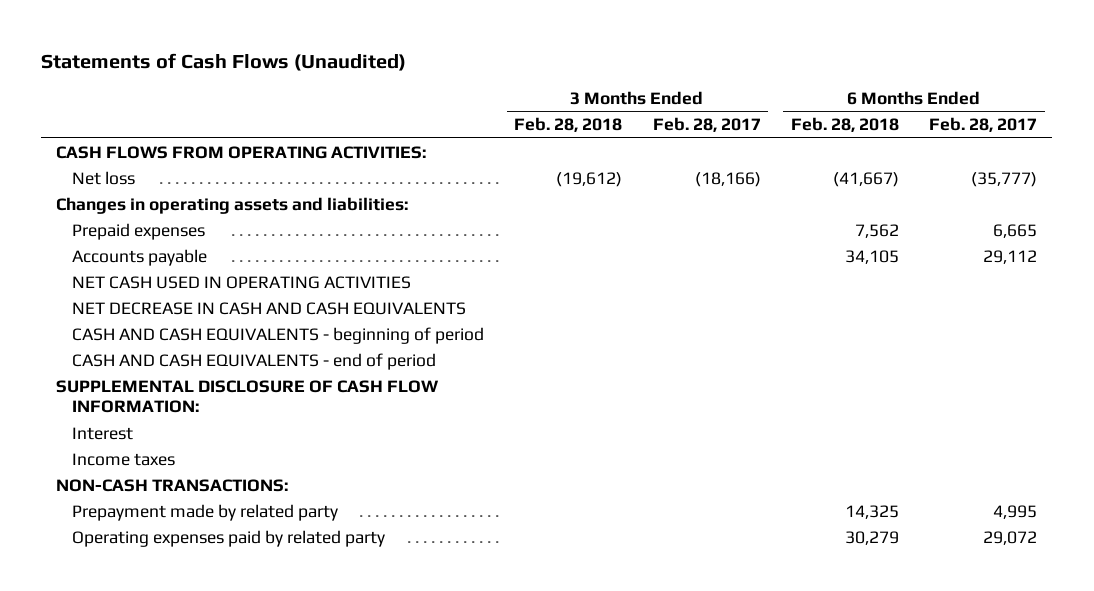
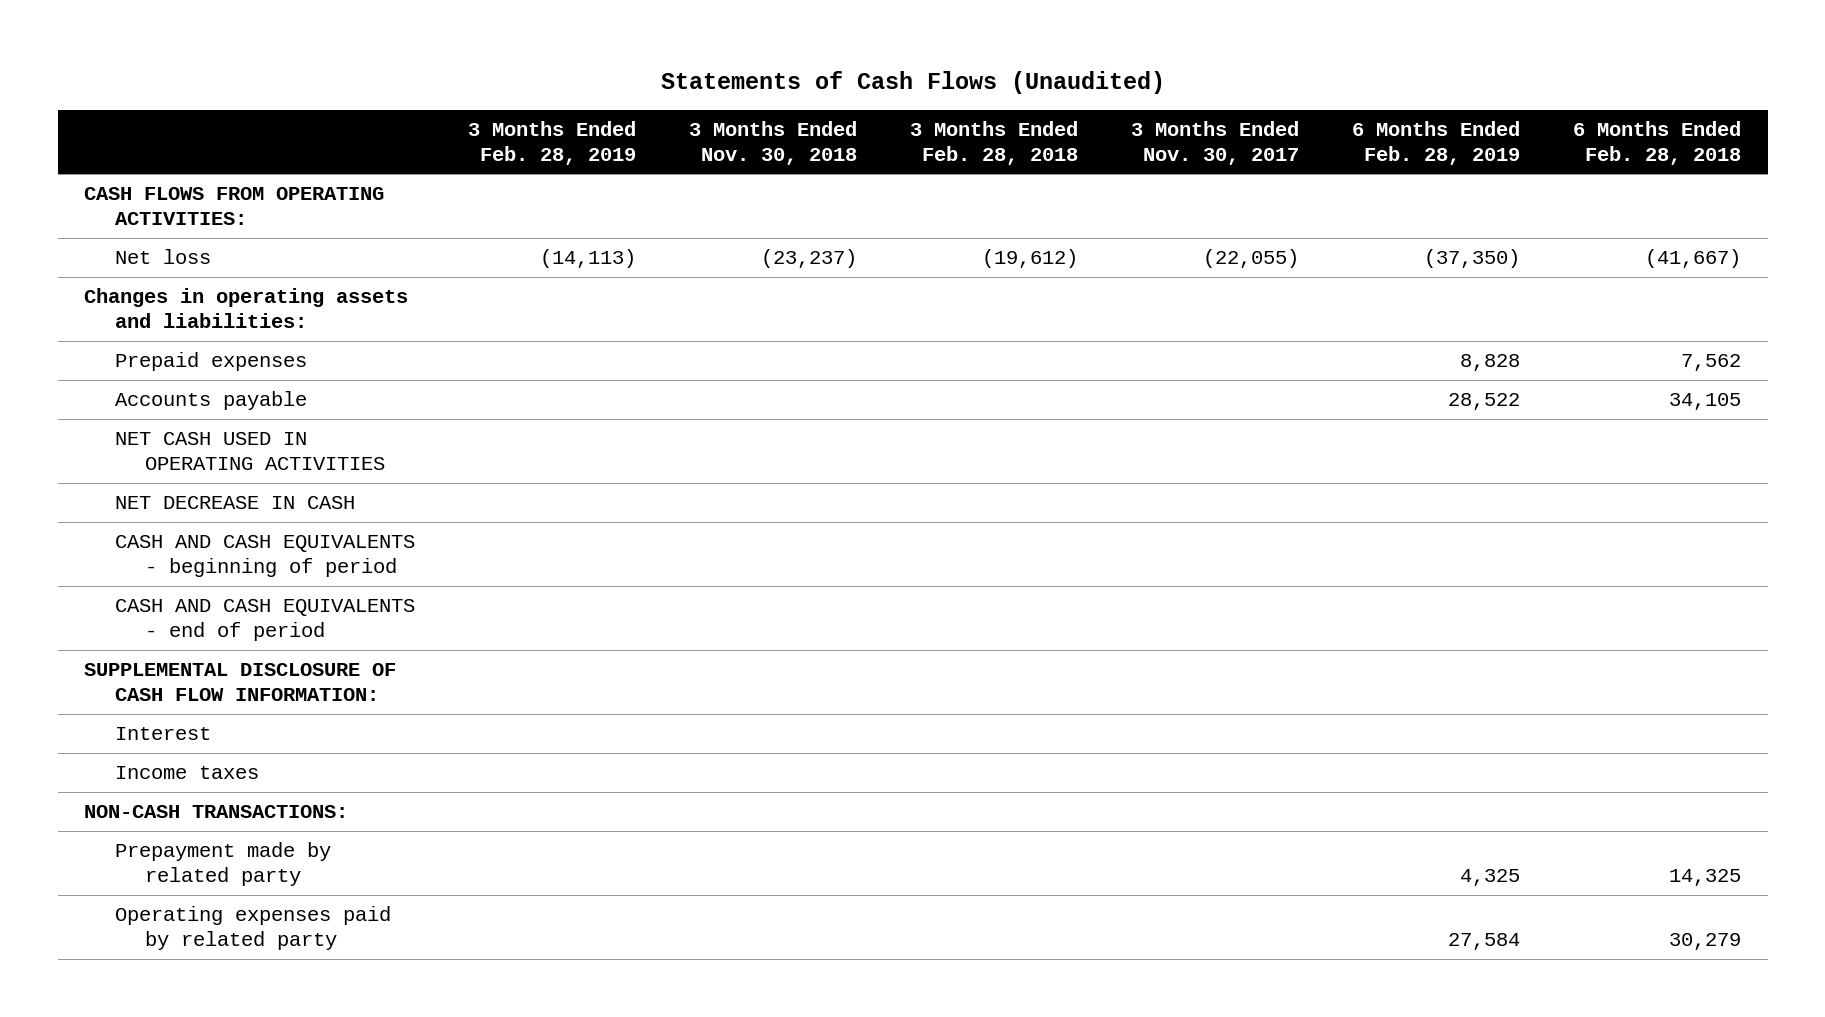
[652,117,761,133] Feb. 28, 2017 -> none
[929,117,1038,133] Feb. 28, 2017 -> none
none -> [467,120,636,165] 3 Months Ended Feb. 28, 2019
none -> [688,120,857,165] 3 Months Ended Nov. 30, 2018
none -> [1130,120,1299,165] 3 Months Ended Nov. 30, 2017
none -> [1351,120,1520,165] 6 Months Ended Feb. 28, 2019
[71,301,466,315] NET DECREASE IN CASH AND CASH EQUIVALENTS -> [114,495,355,509] NET DECREASE IN CASH

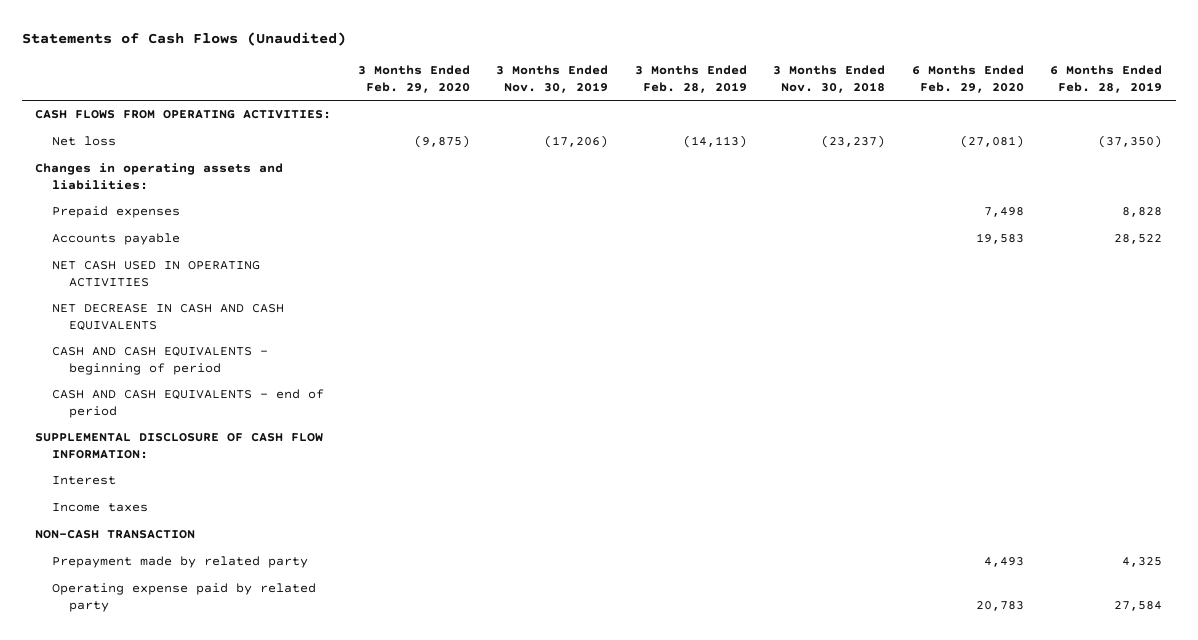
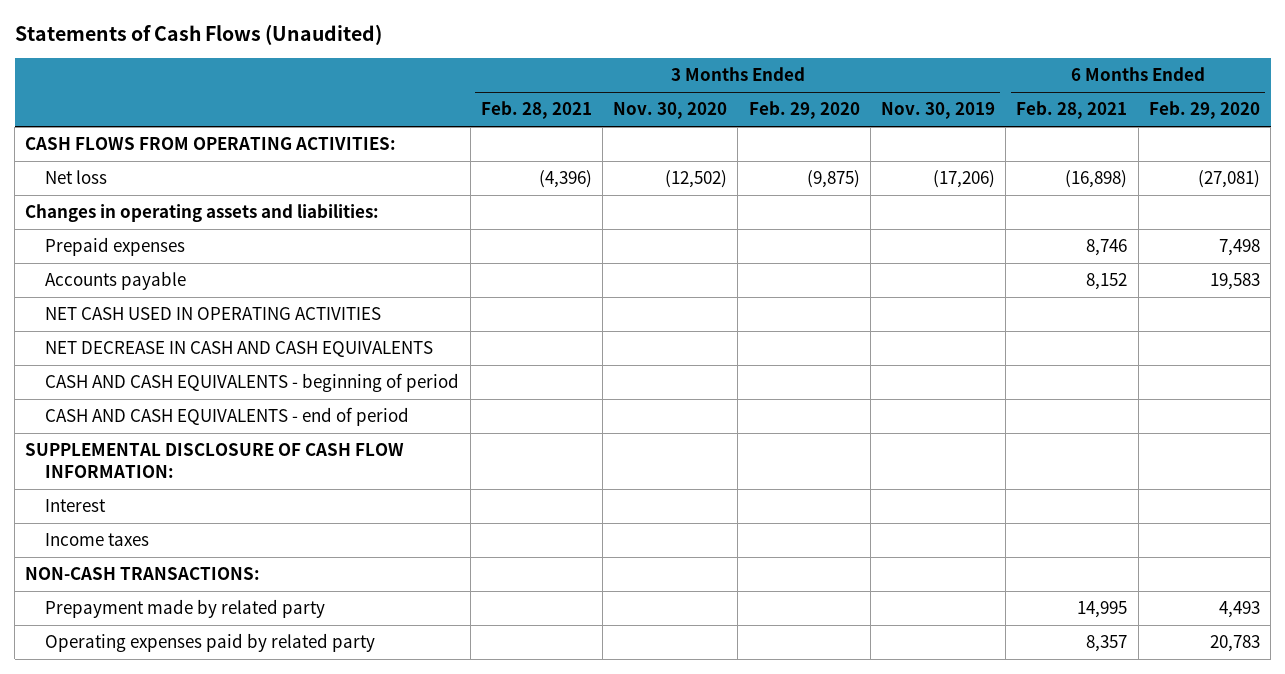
[634,65,747,93] 3 Months Ended Feb. 28, 2019 -> none
[773,65,886,93] 3 Months Ended Nov. 30, 2018 -> none
[1050,65,1163,93] 6 Months Ended Feb. 28, 2019 -> none
none -> [480,101,592,120] Feb. 28, 2021
none -> [613,102,728,120] Nov. 30, 2020
none -> [1016,101,1128,120] Feb. 28, 2021
[35,530,196,540] NON-CASH TRANSACTION -> [25,567,261,581] NON-CASH TRANSACTIONS:
[52,583,317,612] Operating expense paid by related party -> [45,633,376,653] Operating expenses paid by related party

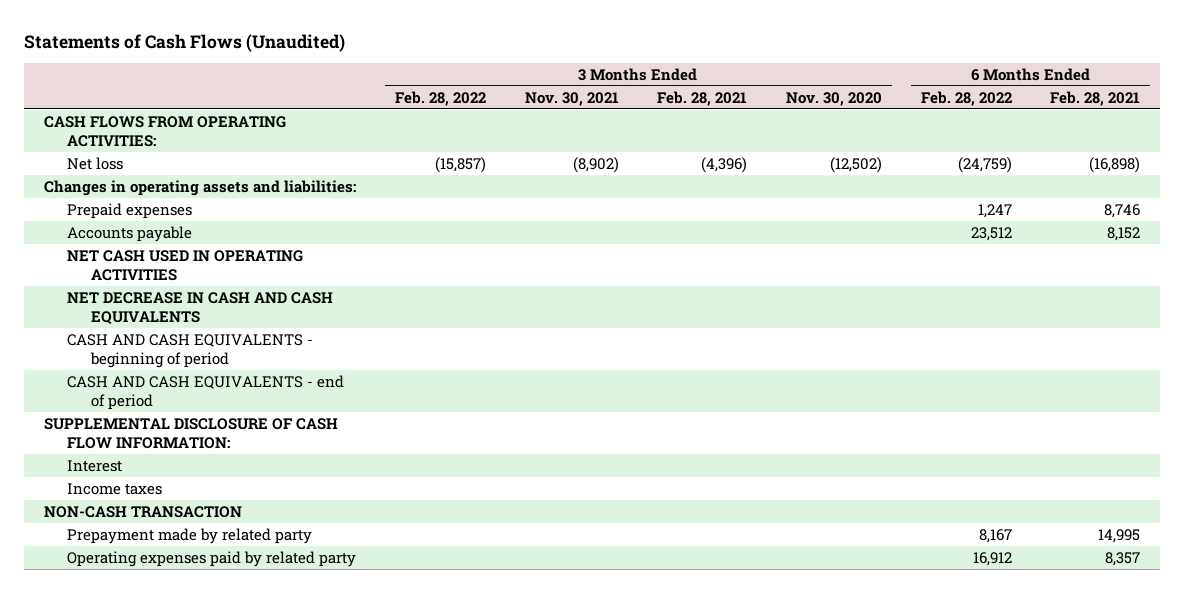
[748,101,860,120] Feb. 29, 2020 -> none
[881,102,996,120] Nov. 30, 2019 -> none
[1148,101,1260,120] Feb. 29, 2020 -> none
none -> [394,90,486,106] Feb. 28, 2022
none -> [524,91,619,106] Nov. 30, 2021
none -> [920,90,1012,106] Feb. 28, 2022
[25,567,261,581] NON-CASH TRANSACTIONS: -> [43,505,242,518] NON-CASH TRANSACTION

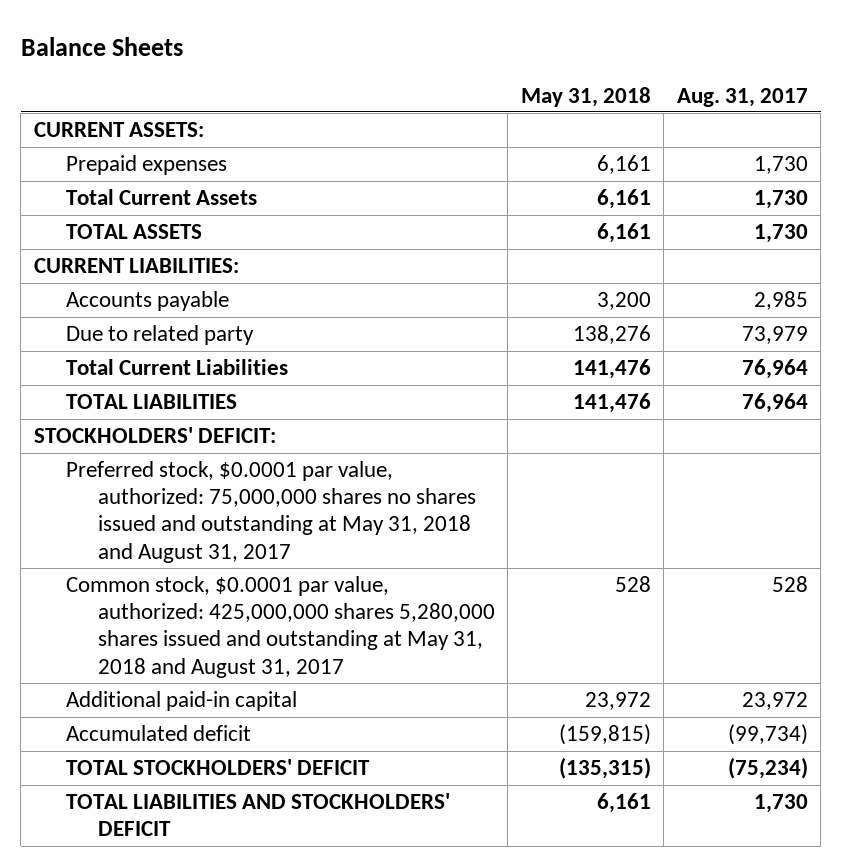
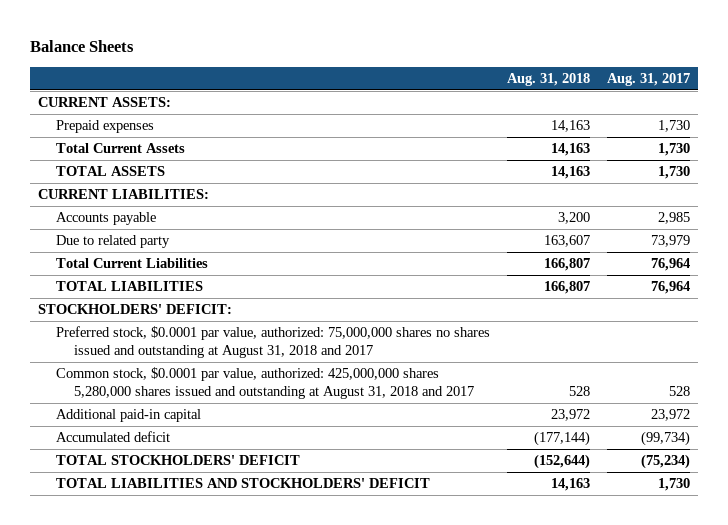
[520,86,651,107] May 31, 2018 -> none
none -> [507,72,591,86] Aug. 31, 2018
[65,461,476,563] Preferred stock, $0.0001 par value, authorized: 75,000,000 shares no shares issued and outstanding at May 31, 2018 and August 31, 2017 -> [56,326,491,359] Preferred stock, $0.0001 par value, authorized: 75,000,000 shares no shares issued and outstanding at August 31, 2018 and 2017
[65,576,495,678] Common stock, $0.0001 par value, authorized: 425,000,000 shares 5,280,000 shares issued and outstanding at May 31, 2018 and August 31, 2017 -> [56,367,475,400] Common stock, $0.0001 par value, authorized: 425,000,000 shares 5,280,000 shares issued and outstanding at August 31, 2018 and 2017

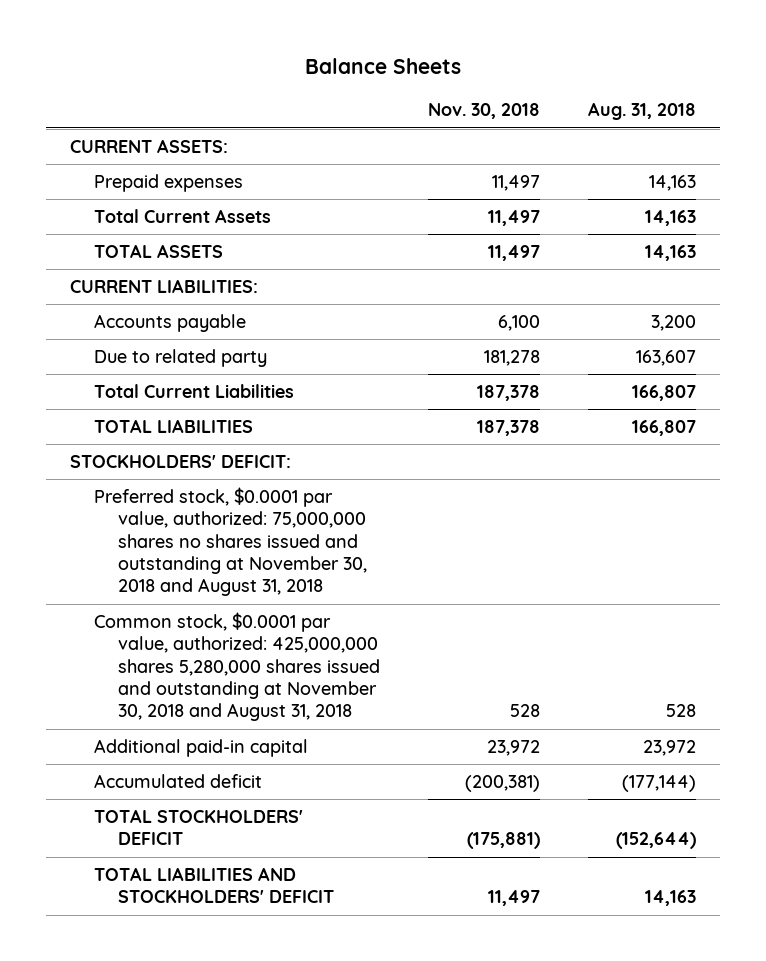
[606,72,690,86] Aug. 31, 2017 -> none
none -> [428,103,541,120] Nov. 30, 2018
[56,326,491,359] Preferred stock, $0.0001 par value, authorized: 75,000,000 shares no shares issued and outstanding at August 31, 2018 and 2017 -> [94,487,368,597] Preferred stock, $0.0001 par value, authorized: 75,000,000 shares no shares issued and outstanding at November 30, 2018 and August 31, 2018
[56,367,475,400] Common stock, $0.0001 par value, authorized: 425,000,000 shares 5,280,000 shares issued and outstanding at August 31, 2018 and 2017 -> [94,612,381,722] Common stock, $0.0001 par value, authorized: 425,000,000 shares 5,280,000 shares issued and outstanding at November 30, 2018 and August 31, 2018

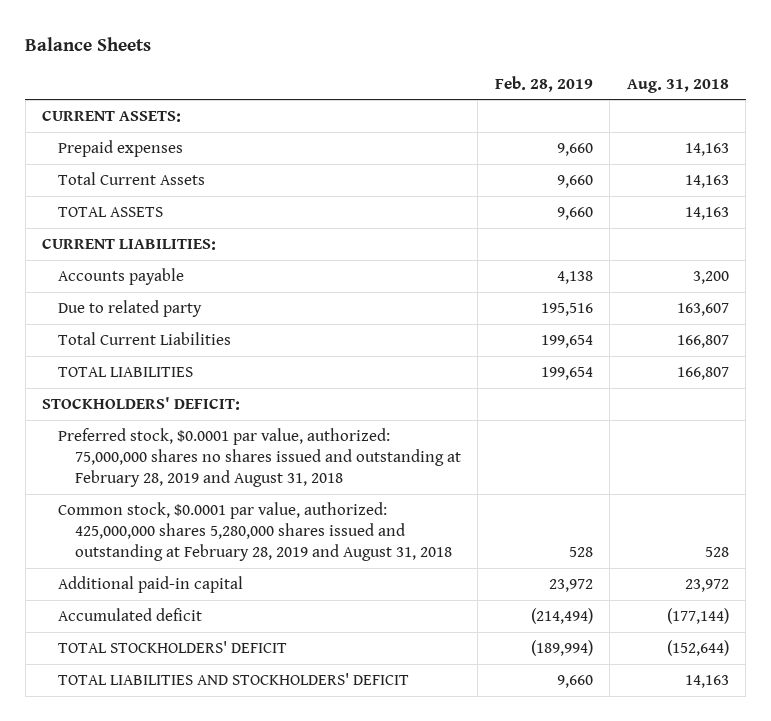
[428,103,541,120] Nov. 30, 2018 -> none
none -> [494,75,593,92] Feb. 28, 2019
[94,487,368,597] Preferred stock, $0.0001 par value, authorized: 75,000,000 shares no shares issued and outstanding at November 30, 2018 and August 31, 2018 -> [58,427,462,488] Preferred stock, $0.0001 par value, authorized: 75,000,000 shares no shares issued and outstanding at February 28, 2019 and August 31, 2018
[94,612,381,722] Common stock, $0.0001 par value, authorized: 425,000,000 shares 5,280,000 shares issued and outstanding at November 30, 2018 and August 31, 2018 -> [58,501,453,562] Common stock, $0.0001 par value, authorized: 425,000,000 shares 5,280,000 shares issued and outstanding at February 28, 2019 and August 31, 2018

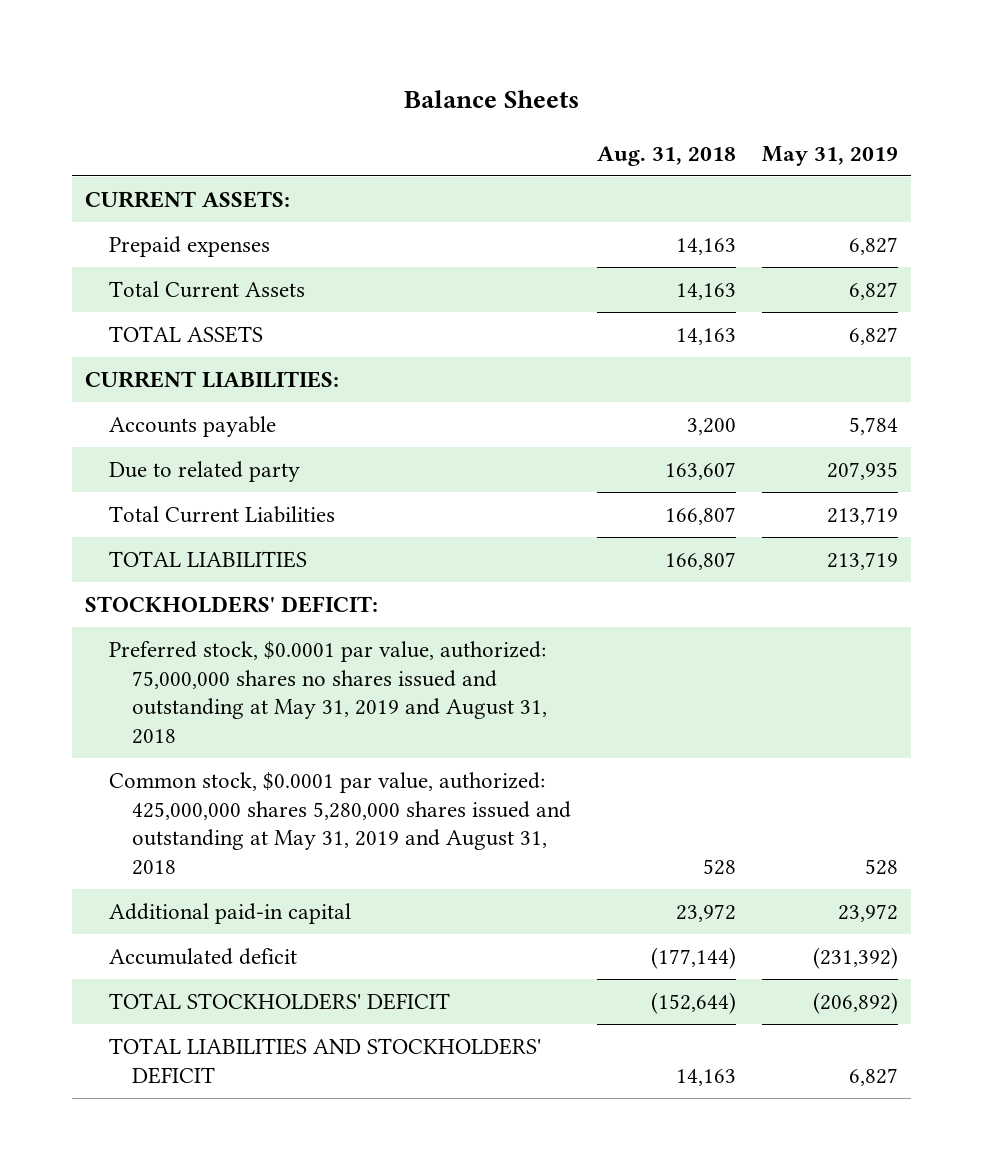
[494,75,593,92] Feb. 28, 2019 -> none
none -> [762,145,899,166] May 31, 2019
[58,427,462,488] Preferred stock, $0.0001 par value, authorized: 75,000,000 shares no shares issued and outstanding at February 28, 2019 and August 31, 2018 -> [108,641,548,744] Preferred stock, $0.0001 par value, authorized: 75,000,000 shares no shares issued and outstanding at May 31, 2019 and August 31, 2018
[58,501,453,562] Common stock, $0.0001 par value, authorized: 425,000,000 shares 5,280,000 shares issued and outstanding at February 28, 2019 and August 31, 2018 -> [108,772,572,875] Common stock, $0.0001 par value, authorized: 425,000,000 shares 5,280,000 shares issued and outstanding at May 31, 2019 and August 31, 2018

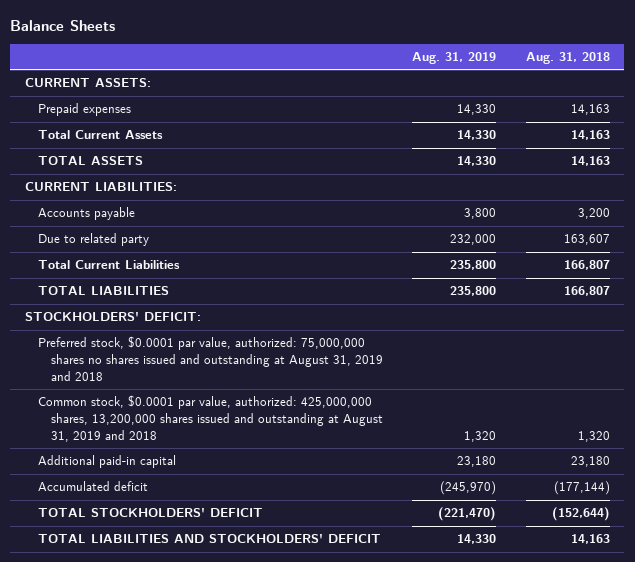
[762,145,899,166] May 31, 2019 -> none
none -> [412,52,497,65] Aug. 31, 2019
[108,641,548,744] Preferred stock, $0.0001 par value, authorized: 75,000,000 shares no shares issued and outstanding at May 31, 2019 and August 31, 2018 -> [37,336,383,381] Preferred stock, $0.0001 par value, authorized: 75,000,000 shares no shares issued and outstanding at August 31, 2019 and 2018
[108,772,572,875] Common stock, $0.0001 par value, authorized: 425,000,000 shares 5,280,000 shares issued and outstanding at May 31, 2019 and August 31, 2018 -> [37,395,383,442] Common stock, $0.0001 par value, authorized: 425,000,000 shares, 13,200,000 shares issued and outstanding at August 31, 2019 and 2018
[703,858,737,875] 528 -> [577,430,610,442] 1,320
[676,904,737,923] 23,972 -> [570,456,610,468] 23,180

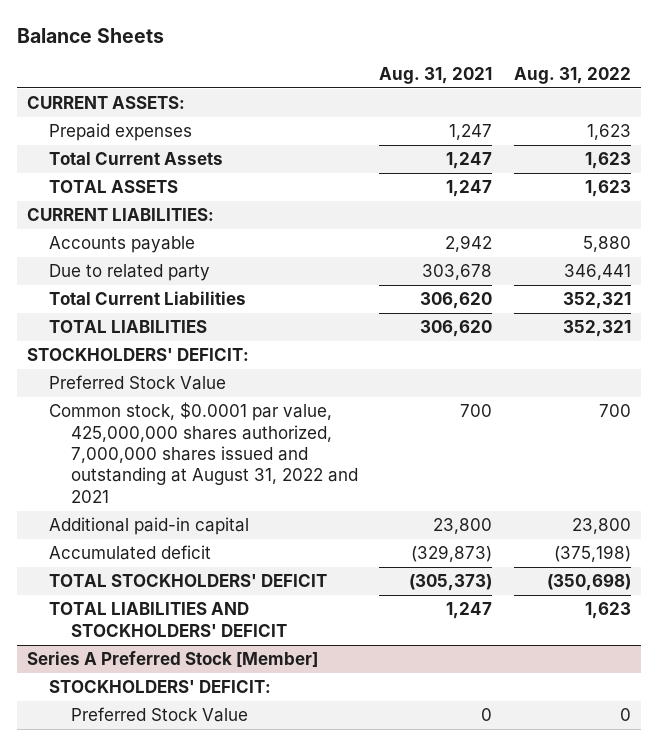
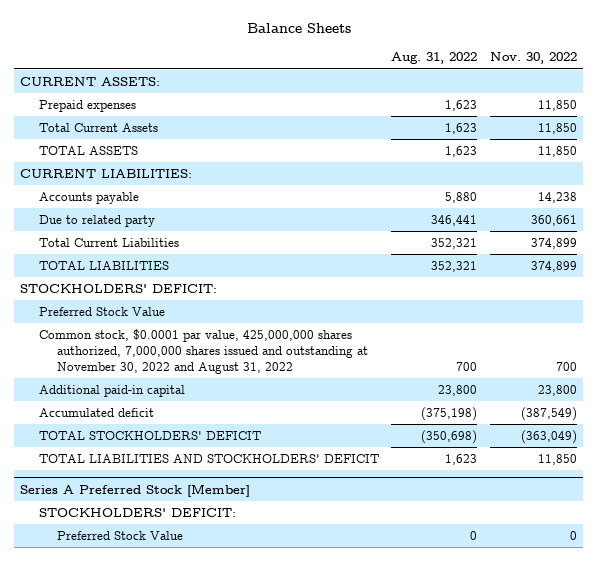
[379,66,493,84] Aug. 31, 2021 -> none
none -> [490,52,578,65] Nov. 30, 2022
[49,402,358,503] Common stock, $0.0001 par value, 425,000,000 shares authorized, 7,000,000 shares issued and outstanding at August 31, 2022 and 2021 -> [38,328,369,374] Common stock, $0.0001 par value, 425,000,000 shares authorized, 7,000,000 shares issued and outstanding at November 30, 2022 and August 31, 2022

